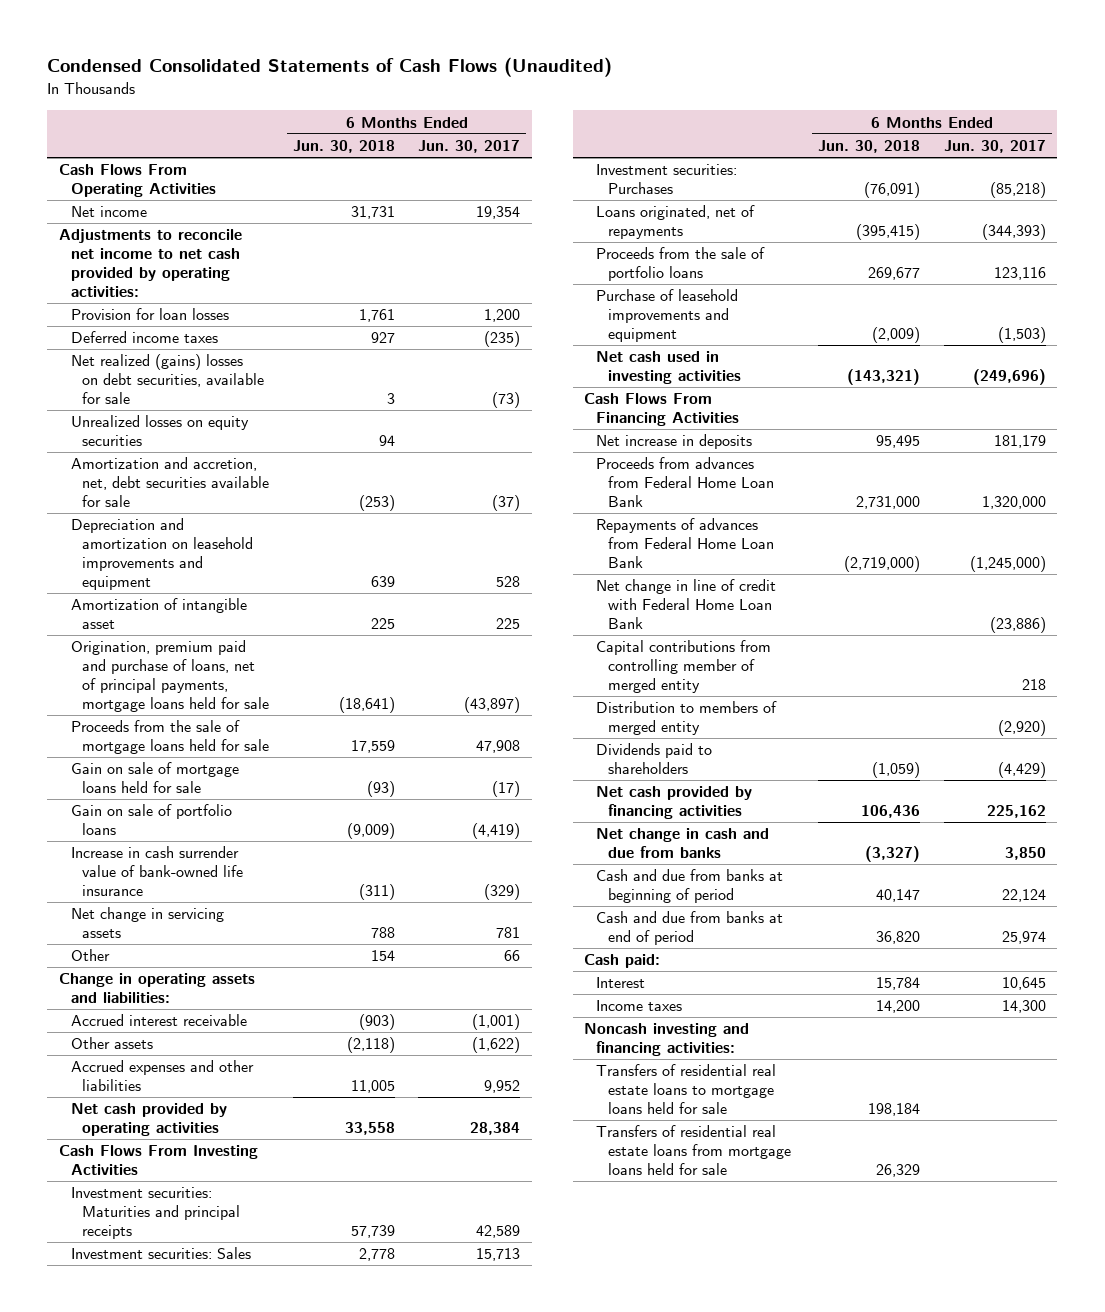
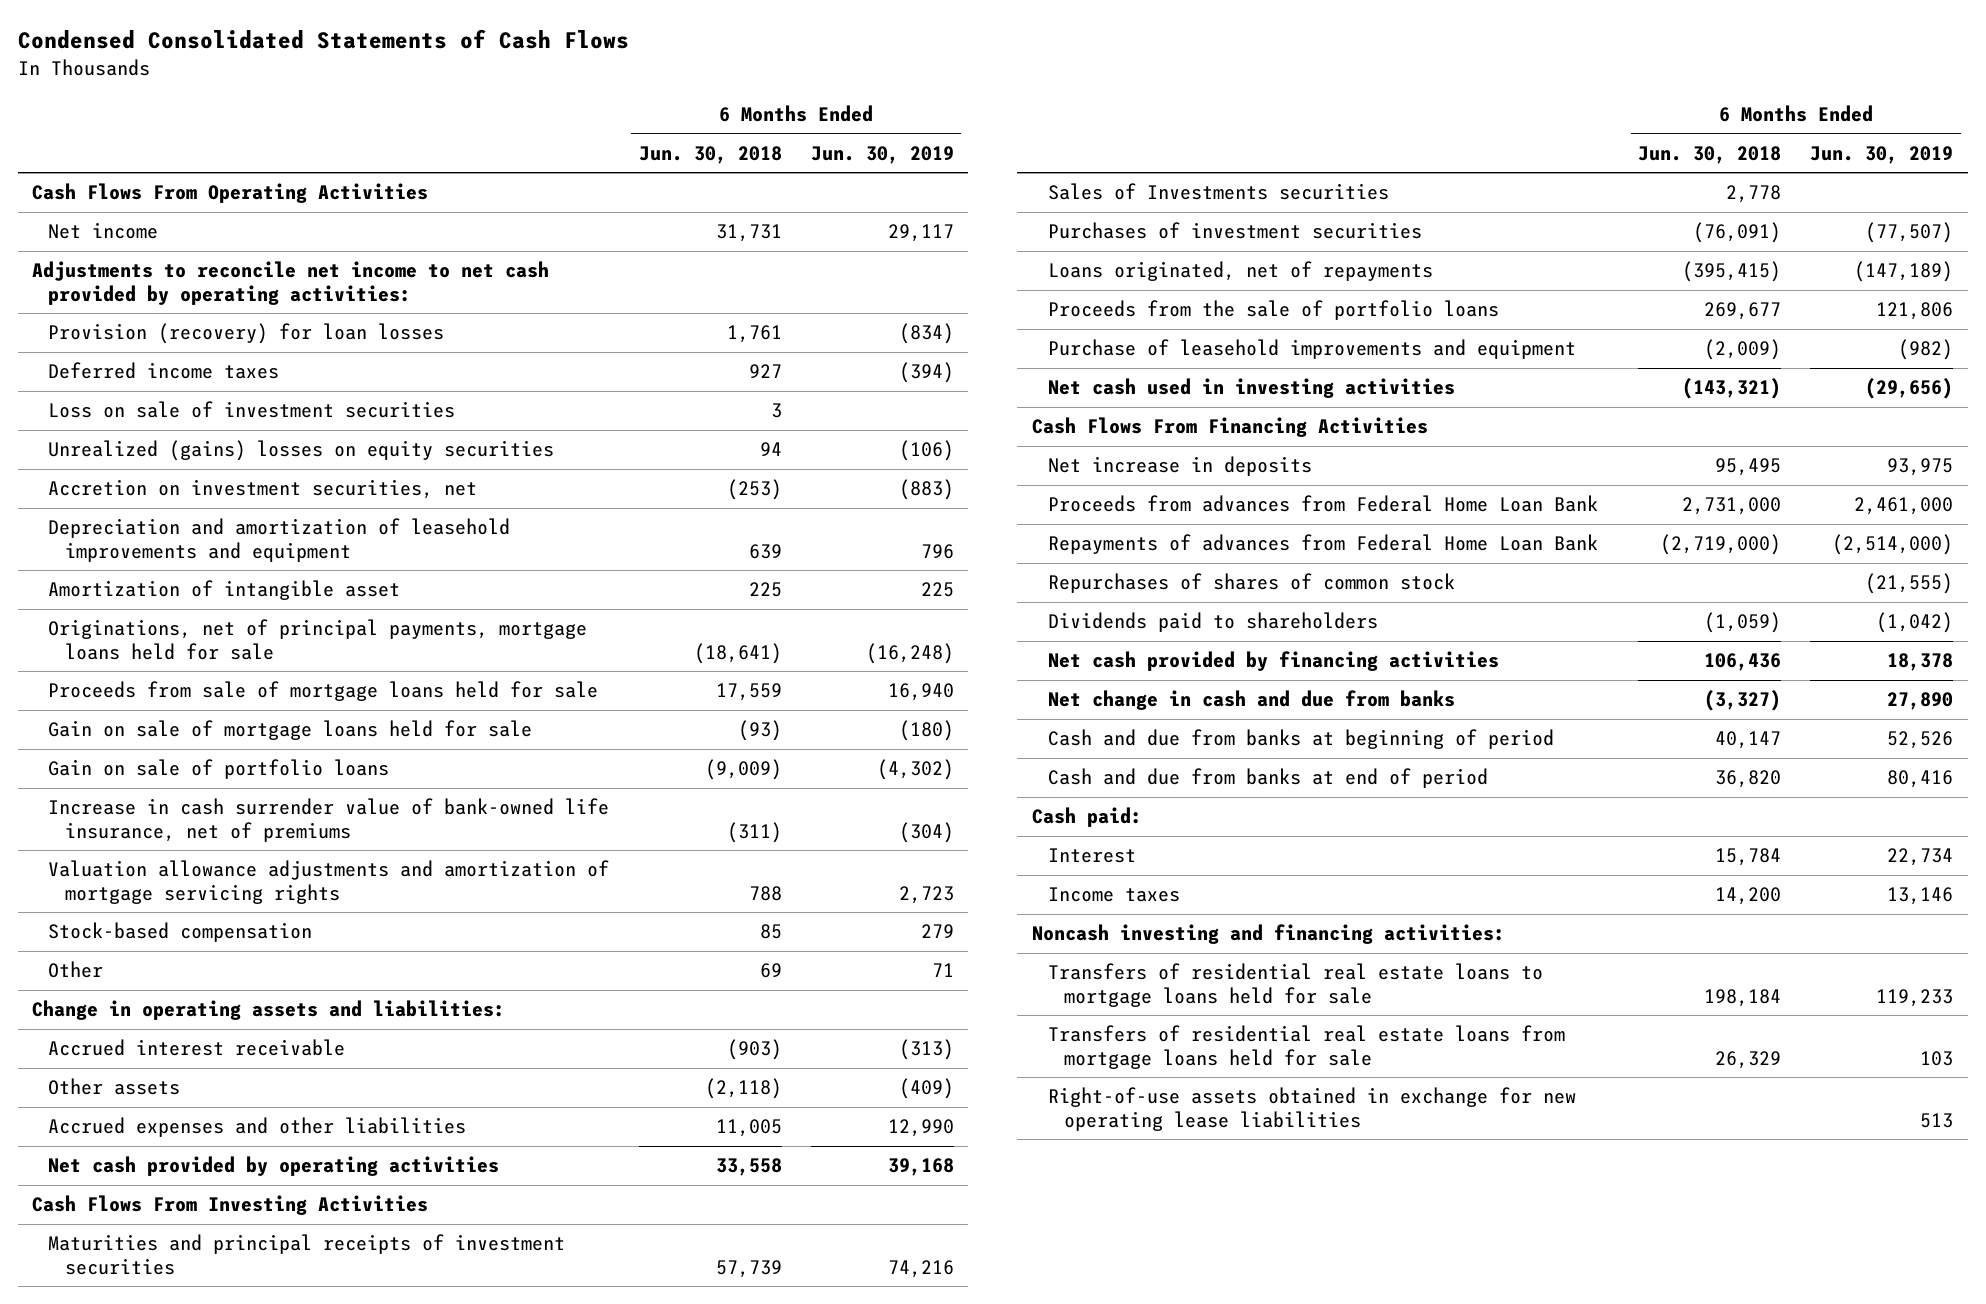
[47,57,613,78] Condensed Consolidated Statements of Cash Flows (Unaudited) -> [17,29,629,50] Condensed Consolidated Statements of Cash Flows
[418,140,521,154] Jun. 30, 2017 -> none
none -> [810,145,954,164] Jun. 30, 2019
[70,308,229,321] Provision for loan losses -> [48,323,445,345] Provision (recovery) for loan losses
[70,354,265,404] Net realized (gains) losses on debt securities, available for sale -> none
none -> [48,401,456,419] Loss on sale of investment securities
[70,415,249,447] Unrealized losses on equity securities -> [48,440,555,462] Unrealized (gains) losses on equity securities
[70,457,270,507] Amortization and accretion, net, debt securities available for sale -> [48,479,478,500] Accretion on investment securities, net
[70,518,254,590] Depreciation and amortization on leasehold improvements and equipment -> [48,518,511,562] Depreciation and amortization of leasehold improvements and equipment
[70,640,270,712] Origination, premium paid and purchase of loans, net of principal payments, mortgage loans held for sale -> [48,619,588,660] Originations, net of principal payments, mortgage loans held for sale
[70,720,270,755] Proceeds from the sale of mortgage loans held for sale -> [48,681,599,702] Proceeds from sale of mortgage loans held for sale
[70,846,244,896] Increase in cash surrender value of bank-owned life insurance -> [48,798,610,842] Increase in cash surrender value of bank-owned life insurance, net of premiums
[70,907,224,939] Net change in servicing assets -> [48,860,610,904] Valuation allowance adjustments and amortization of mortgage servicing rights
none -> [48,922,313,943] Stock-based compensation
[370,950,395,962] 154 -> [759,963,782,979] 69
[70,1187,241,1239] Investment securities: Maturities and principal receipts -> [48,1234,566,1275] Maturities and principal receipts of investment securities
[70,1247,251,1260] Investment securities: Sales -> [1048,183,1390,201] Sales of Investments securities
[595,164,737,195] Investment securities: Purchases -> [1048,222,1423,240] Purchases of investment securities
[595,579,776,629] Net change in line of credit with Federal Home Loan Bank -> none
[595,640,771,693] Capital contributions from controlling member of merged entity -> none
[595,701,777,736] Distribution to members of merged entity -> none
none -> [1048,573,1456,594] Repurchases of shares of common stock
none -> [1048,1087,1577,1131] Right-of-use assets obtained in exchange for new operating lease liabilities

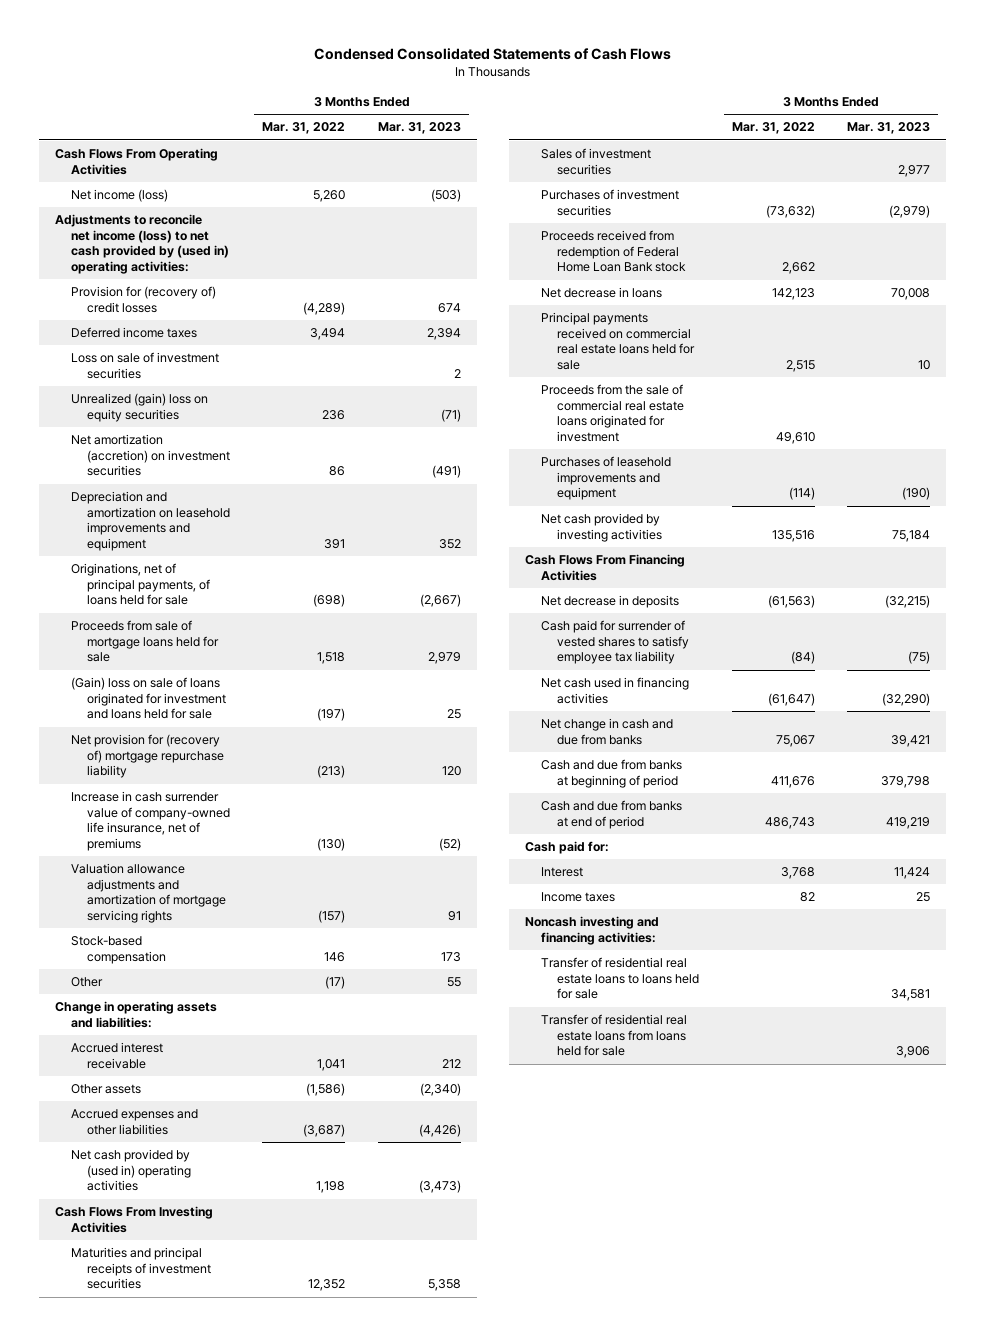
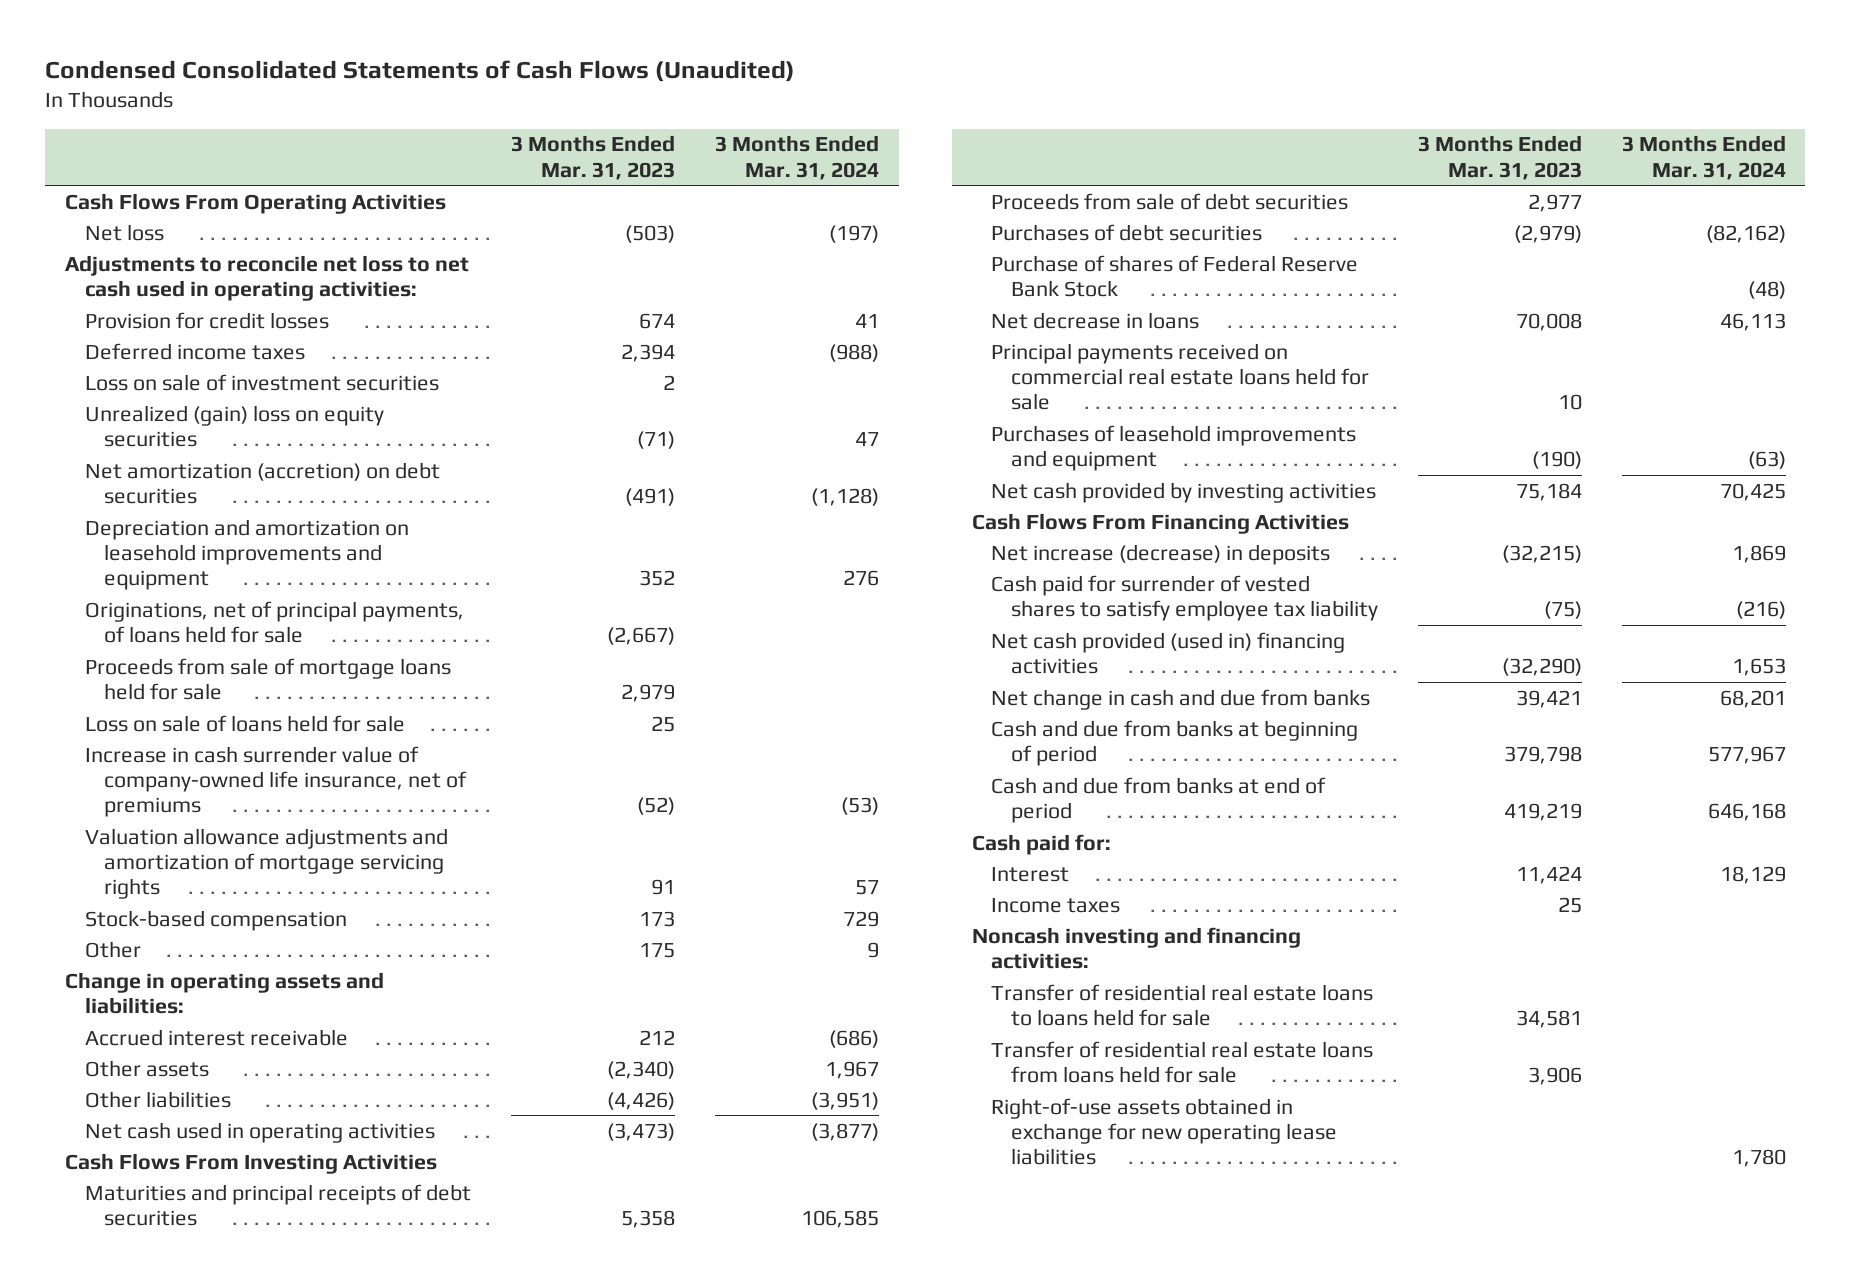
[313,47,671,60] Condensed Consolidated Statements of Cash Flows -> [45,60,796,83] Condensed Consolidated Statements of Cash Flows (Unaudited)
[262,122,346,135] Mar. 31, 2022 -> none
none -> [714,135,879,180] 3 Months Ended Mar. 31, 2024
[71,189,169,203] Net income (loss) -> [84,223,164,241] Net loss
[55,214,230,275] Adjustments to reconcile net income (loss) to net cash provided by (used in) operating activities: -> [65,254,470,301] Adjustments to reconcile net loss to net cash used in operating activities:
[71,286,217,313] Provision for (recovery of) credit losses -> [84,311,329,329] Provision for credit losses
[71,434,231,477] Net amortization (accretion) on investment securities -> [84,461,440,504] Net amortization (accretion) on debt securities
[71,734,225,779] Net provision for (recovery of) mortgage repurchase liability -> none
[71,677,227,720] (Gain) loss on sale of loans originated for investment and loans held for sale -> [84,714,405,732] Loss on sale of loans held for sale
[446,977,461,988] 55 -> [638,942,675,958] 175
[71,1109,199,1135] Accrued expenses and other liabilities -> [84,1090,231,1108] Other liabilities
[71,1149,192,1192] Net cash provided by (used in) operating activities -> [84,1121,435,1143] Net cash used in operating activities
[540,230,686,273] Proceeds received from redemption of Federal Home Loan Bank stock -> none
[71,1247,212,1290] Maturities and principal receipts of investment securities -> [84,1183,471,1226] Maturities and principal receipts of debt securities
[540,148,651,175] Sales of investment securities -> [991,192,1349,210] Proceeds from sale of debt securities
[540,189,679,216] Purchases of investment securities -> [991,223,1263,241] Purchases of debt securities
none -> [991,254,1359,297] Purchase of shares of Federal Reserve Bank Stock
[540,384,684,443] Proceeds from the sale of commercial real estate loans originated for investment -> none
[540,595,679,609] Net decrease in deposits -> [991,543,1331,565] Net increase (decrease) in deposits
[540,677,689,704] Net cash used in financing activities -> [991,631,1346,674] Net cash provided (used in) financing activities
none -> [991,1097,1337,1166] Right-of-use assets obtained in exchange for new operating lease liabilities

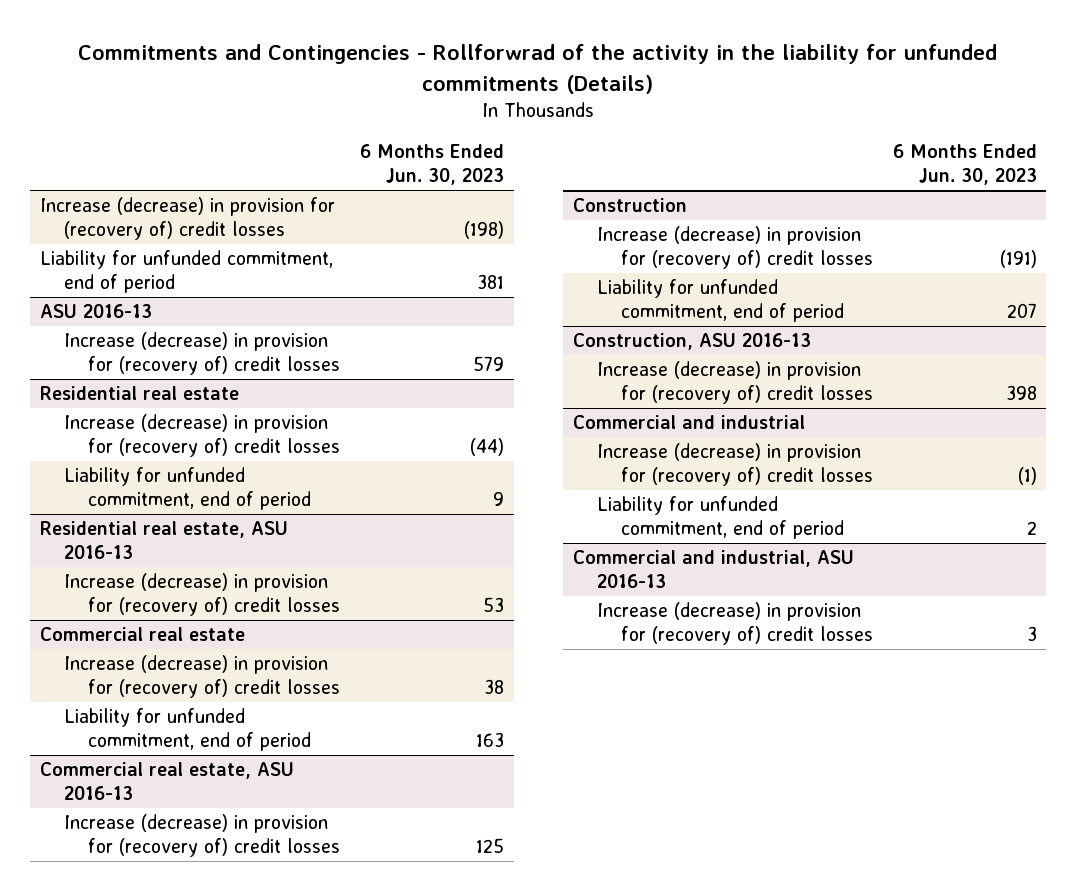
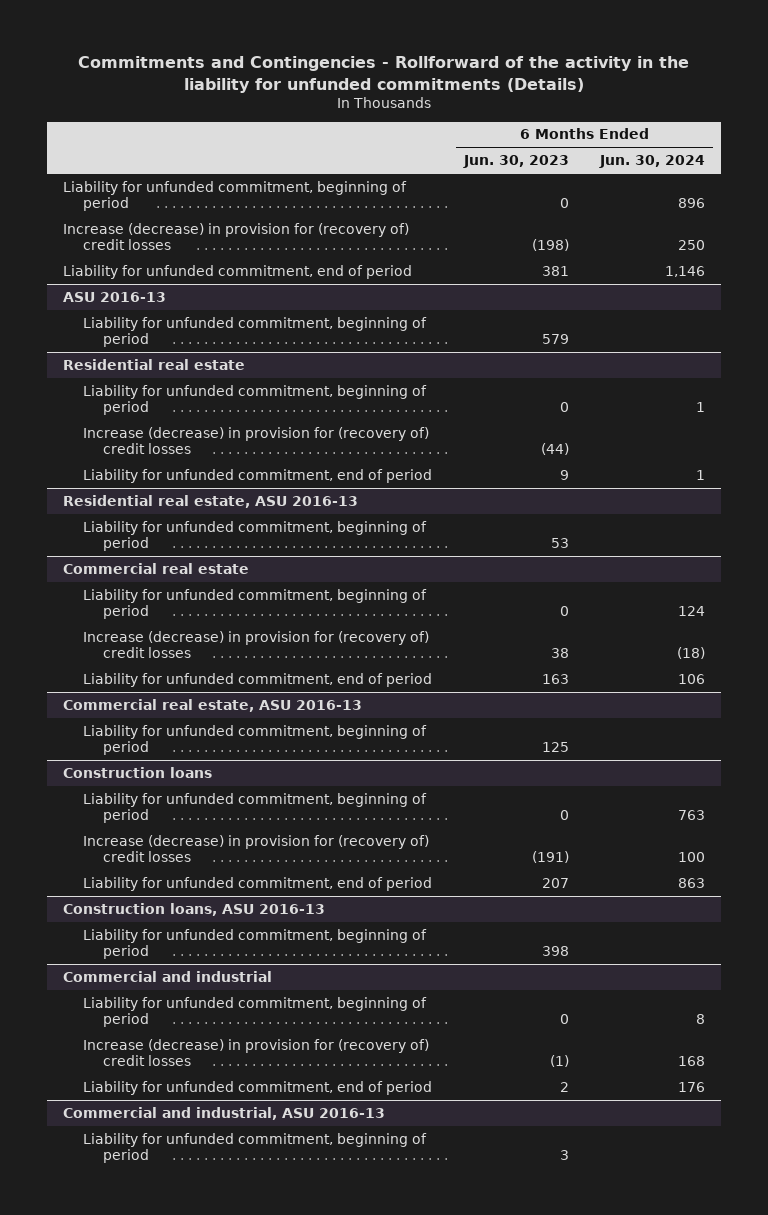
[78,44,998,94] Commitments and Contingencies - Rollforwrad of the activity in the liability for unfunded commitments (Details) -> [78,56,690,93] Commitments and Contingencies - Rollforward of the activity in the liability for unfunded commitments (Details)
none -> [599,155,706,169] Jun. 30, 2024
none -> [63,180,408,211] Liability for unfunded commitment, beginning of period
[63,332,340,376] Increase (decrease) in provision for (recovery of) credit losses -> [83,316,428,347] Liability for unfunded commitment, beginning of period
none -> [83,384,428,415] Liability for unfunded commitment, beginning of period
[63,573,340,617] Increase (decrease) in provision for (recovery of) credit losses -> none
none -> [83,520,428,551] Liability for unfunded commitment, beginning of period
none -> [83,588,428,619] Liability for unfunded commitment, beginning of period
[63,814,340,858] Increase (decrease) in provision for (recovery of) credit losses -> [83,724,428,755] Liability for unfunded commitment, beginning of period
[572,198,687,213] Construction -> [63,766,213,778] Construction loans
none -> [83,792,428,823] Liability for unfunded commitment, beginning of period
[572,333,811,351] Construction, ASU 2016-13 -> [63,902,326,916] Construction loans, ASU 2016-13
[596,361,873,405] Increase (decrease) in provision for (recovery of) credit losses -> [83,928,428,959] Liability for unfunded commitment, beginning of period
none -> [83,996,428,1027] Liability for unfunded commitment, beginning of period
[596,602,873,646] Increase (decrease) in provision for (recovery of) credit losses -> none
none -> [83,1132,428,1163] Liability for unfunded commitment, beginning of period

